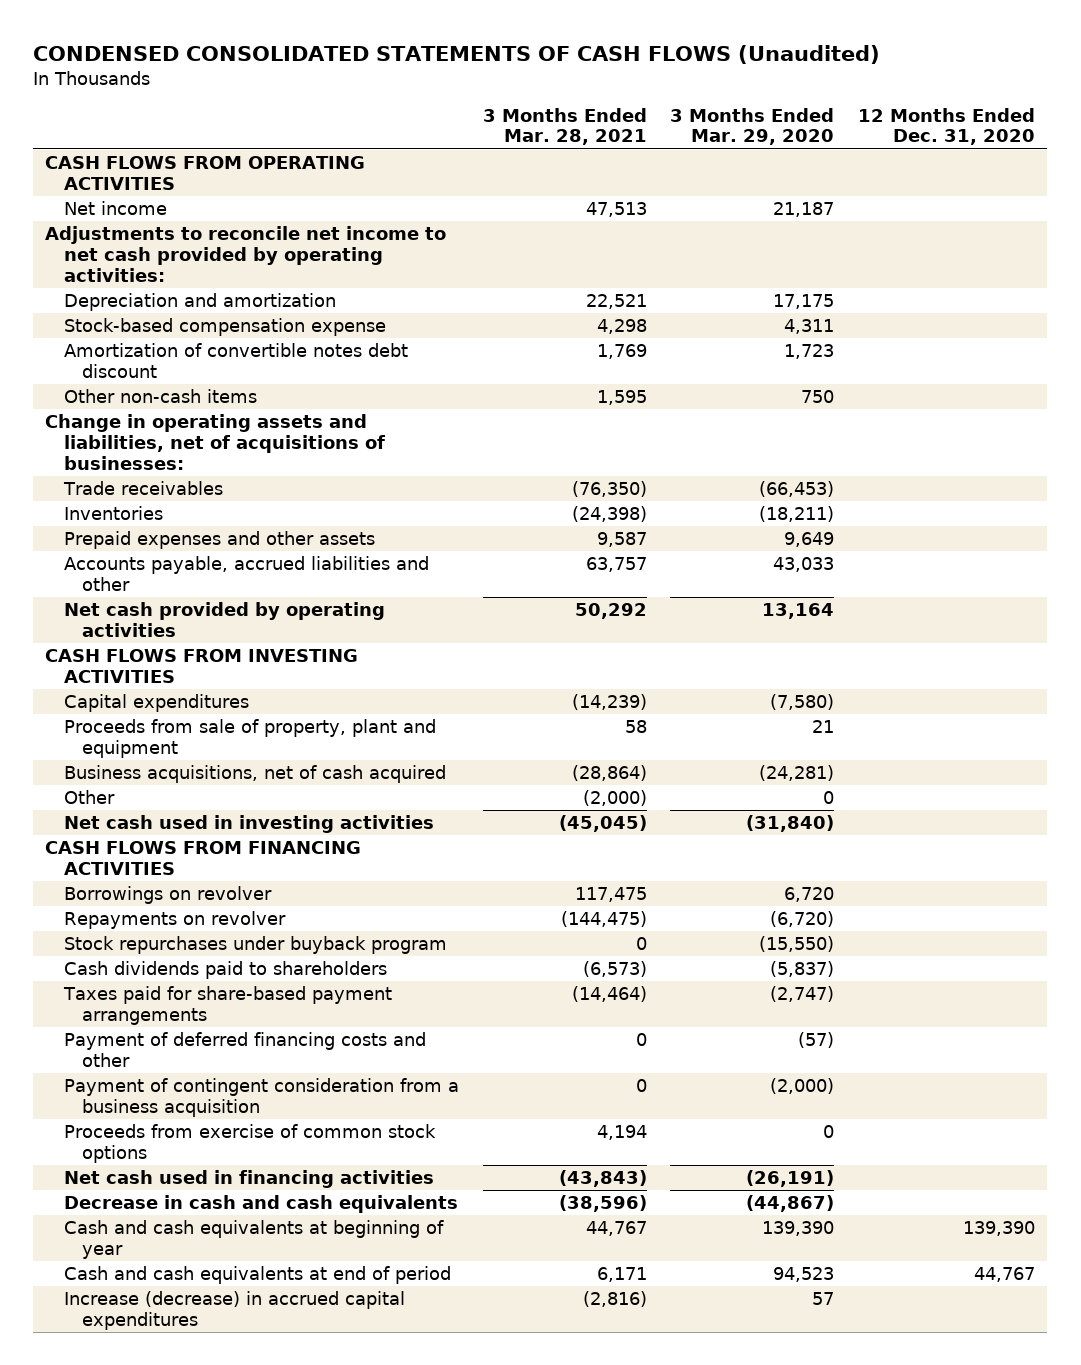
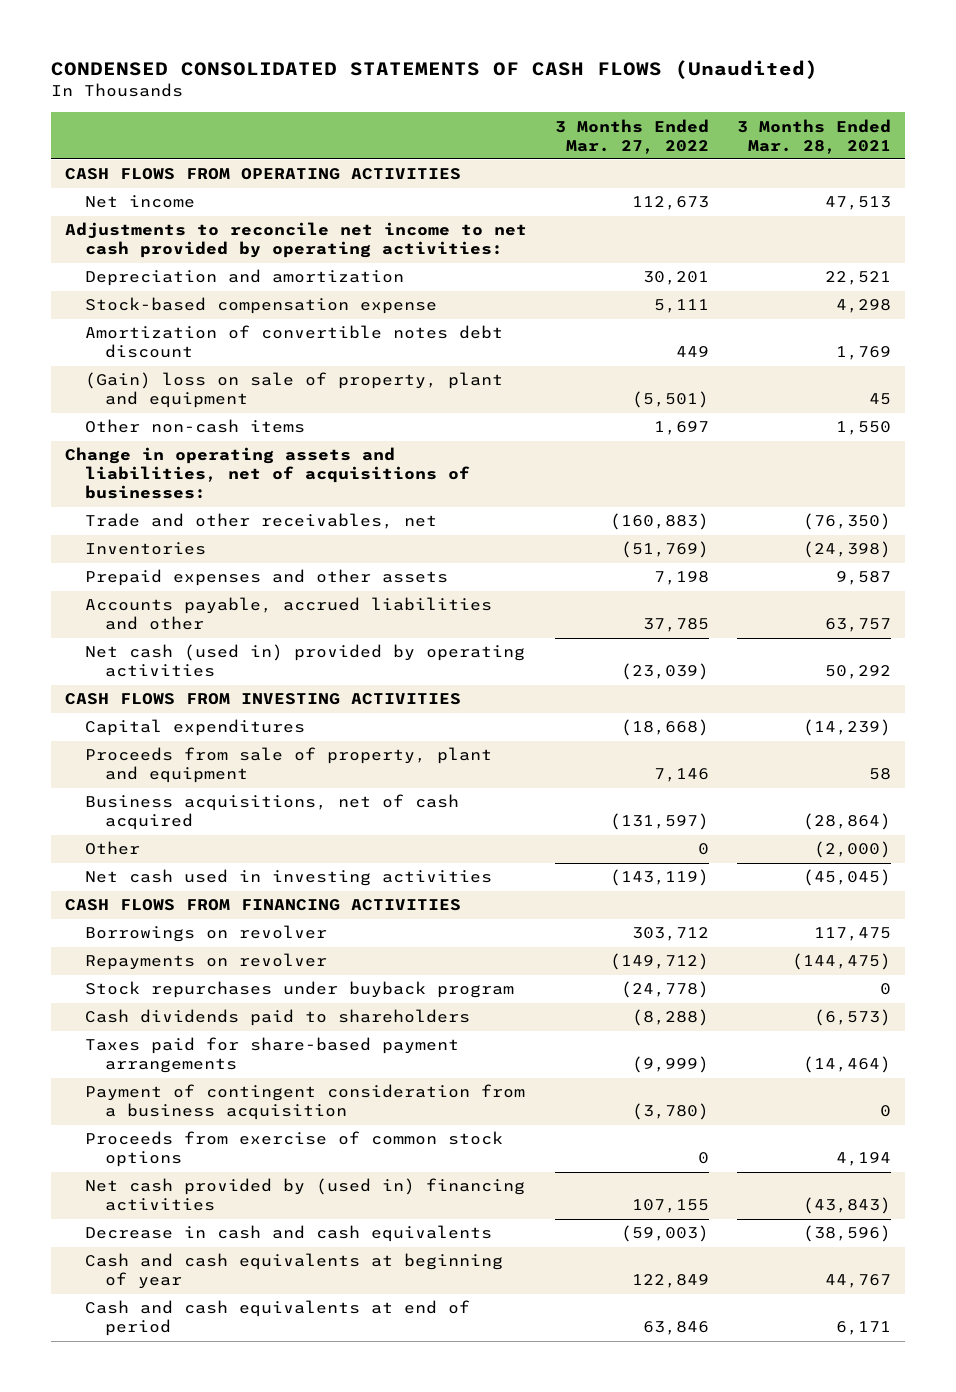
[670,107,835,146] 3 Months Ended Mar. 29, 2020 -> none
[858,107,1036,146] 12 Months Ended Dec. 31, 2020 -> none
none -> [555,118,710,154] 3 Months Ended Mar. 27, 2022
none -> [84,372,503,409] (Gain) loss on sale of property, plant and equipment
[596,390,647,406] 1,595 -> [836,421,892,436] 1,550
[62,481,223,496] Trade receivables -> [84,513,437,530] Trade and other receivables, net
[63,602,385,637] Net cash provided by operating activities -> [84,644,525,678] Net cash (used in) provided by operating activities
[63,1032,426,1067] Payment of deferred financing costs and other -> none
[63,1170,434,1189] Net cash used in financing activities -> [84,1178,525,1212] Net cash provided by (used in) financing activities
[63,1291,405,1330] Increase (decrease) in accrued capital expenditures -> none

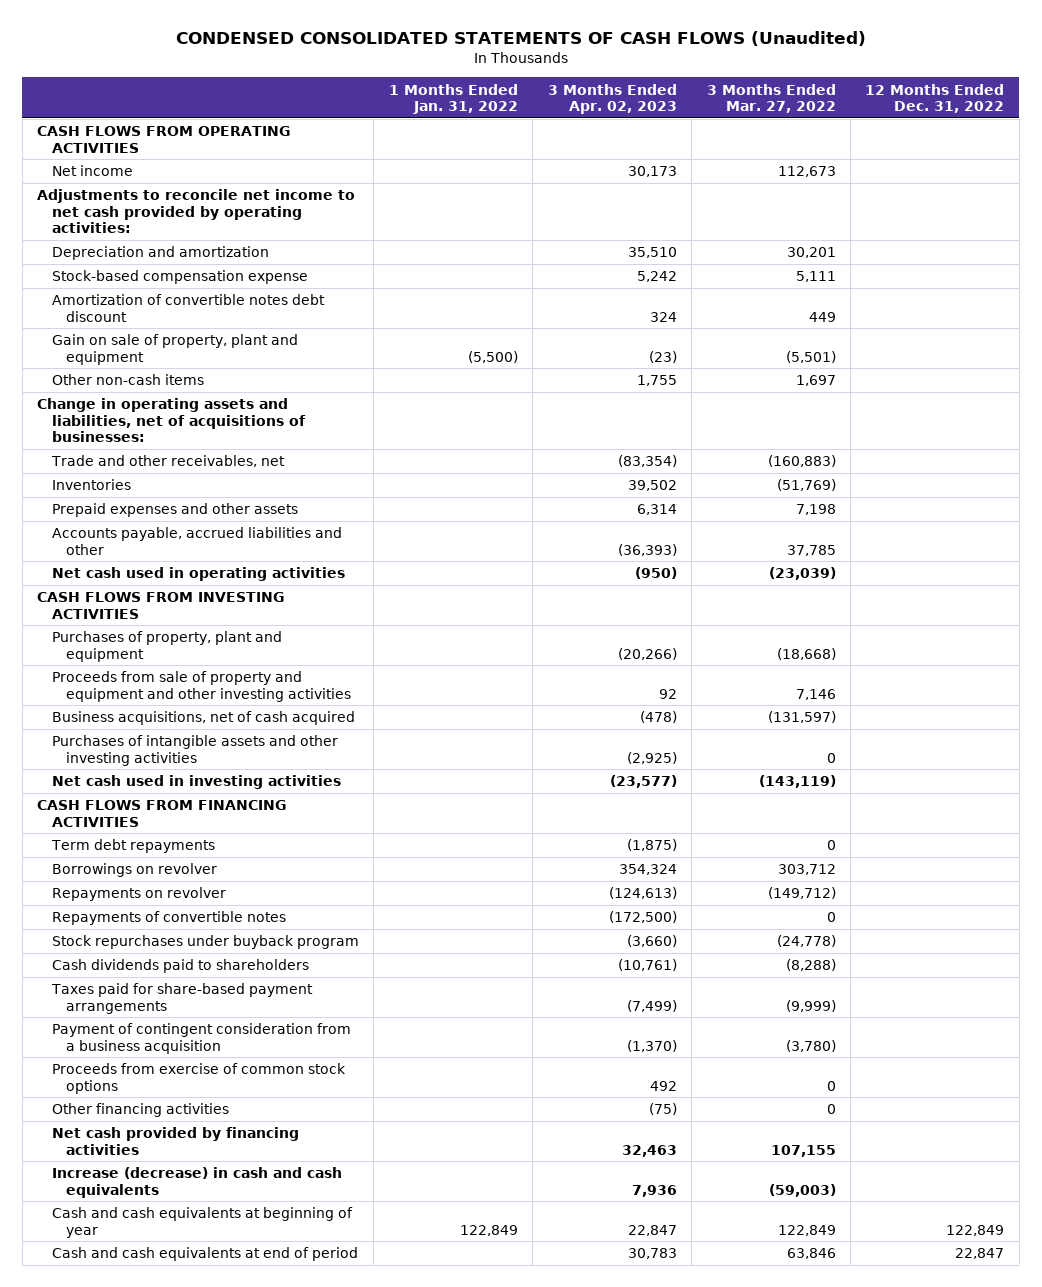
[737,118,892,154] 3 Months Ended Mar. 28, 2021 -> none
none -> [388,83,518,115] 1 Months Ended Jan. 31, 2022
none -> [547,83,677,115] 3 Months Ended Apr. 02, 2023
none -> [865,83,1005,114] 12 Months Ended Dec. 31, 2022
[84,372,503,409] (Gain) loss on sale of property, plant and equipment -> [51,334,298,365] Gain on sale of property, plant and equipment
[84,644,525,678] Net cash (used in) provided by operating activities -> [51,567,345,582] Net cash used in operating activities
[84,719,305,737] Capital expenditures -> [51,631,282,662] Purchases of property, plant and equipment
[84,747,492,784] Proceeds from sale of property, plant and equipment -> [51,671,352,702] Proceeds from sale of property and equipment and other investing activities
[84,841,140,856] Other -> [51,735,338,766] Purchases of intangible assets and other investing activities
none -> [50,839,215,854] Term debt repayments
none -> [51,911,286,926] Repayments of convertible notes
none -> [51,1103,229,1118] Other financing activities
[84,1178,525,1212] Net cash provided by (used in) financing activities -> [51,1127,299,1155] Net cash provided by financing activities
[84,1225,492,1243] Decrease in cash and cash equivalents -> [51,1167,342,1198] Increase (decrease) in cash and cash equivalents

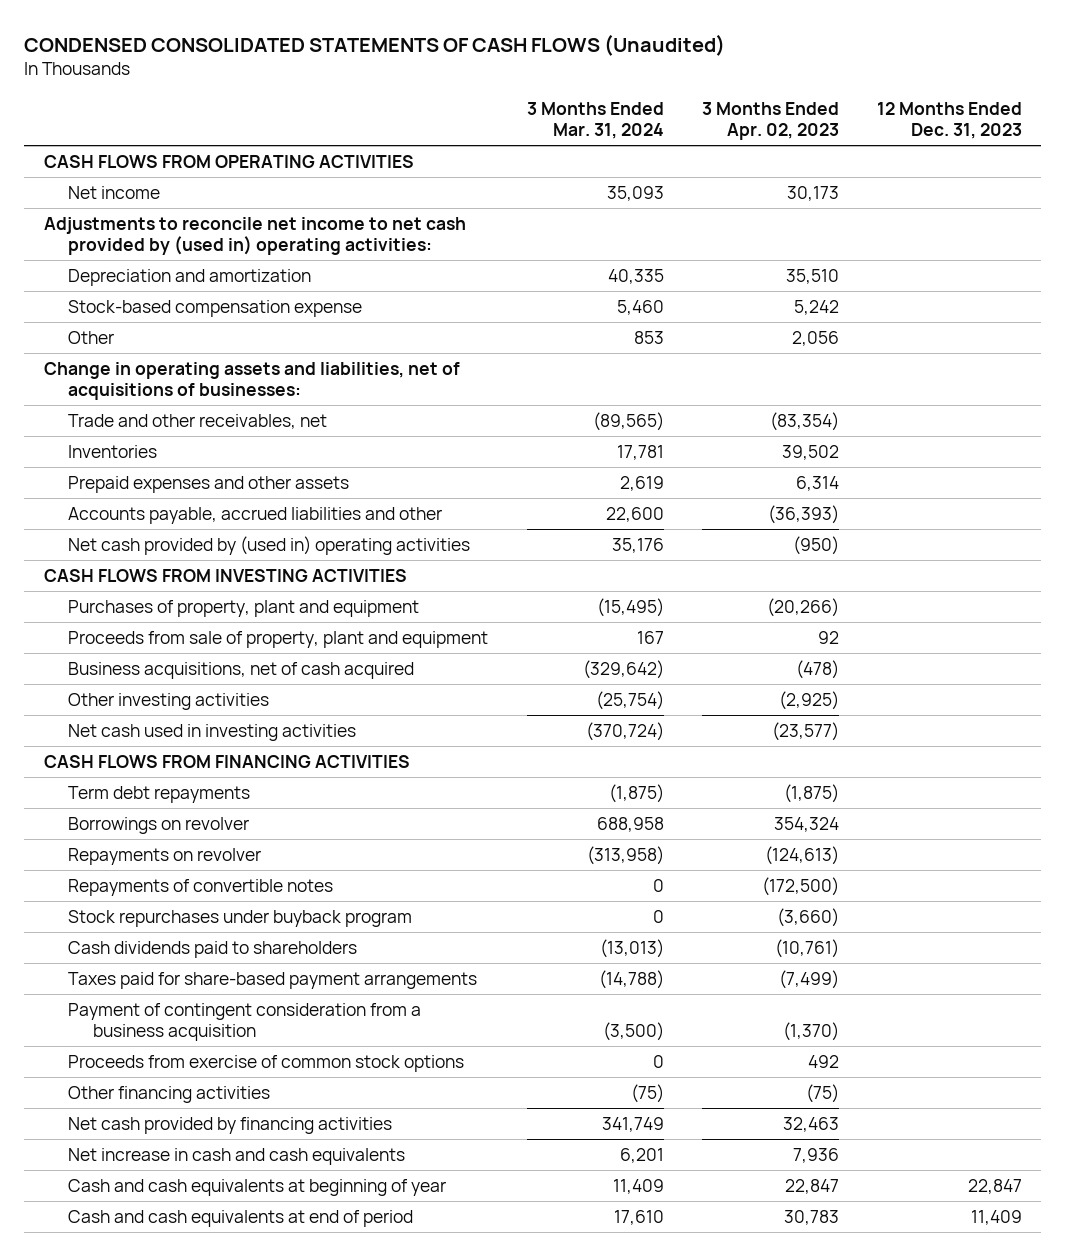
[388,83,518,115] 1 Months Ended Jan. 31, 2022 -> none
[706,83,836,114] 3 Months Ended Mar. 27, 2022 -> none
[865,83,1005,114] 12 Months Ended Dec. 31, 2022 -> none
none -> [526,101,664,140] 3 Months Ended Mar. 31, 2024
none -> [877,101,1023,140] 12 Months Ended Dec. 31, 2023
[37,189,356,234] Adjustments to reconcile net income to net cash provided by operating activities: -> [43,216,466,256] Adjustments to reconcile net income to net cash provided by (used in) operating activities:
[51,294,325,322] Amortization of convertible notes debt discount -> none
[51,334,298,365] Gain on sale of property, plant and equipment -> none
[51,374,204,386] Other non-cash items -> [68,330,115,344] Other
[636,375,677,387] 1,755 -> [791,330,839,346] 2,056
[51,567,345,582] Net cash used in operating activities -> [68,535,471,555] Net cash provided by (used in) operating activities
[51,671,352,702] Proceeds from sale of property and equipment and other investing activities -> [68,630,489,648] Proceeds from sale of property, plant and equipment
[51,735,338,766] Purchases of intangible assets and other investing activities -> [68,692,270,710] Other investing activities
[51,1167,342,1198] Increase (decrease) in cash and cash equivalents -> [68,1147,406,1165] Net increase in cash and cash equivalents

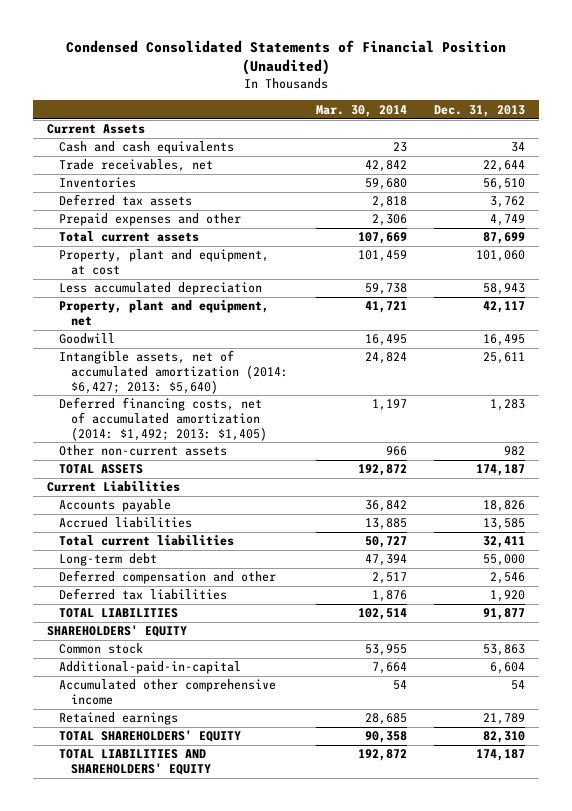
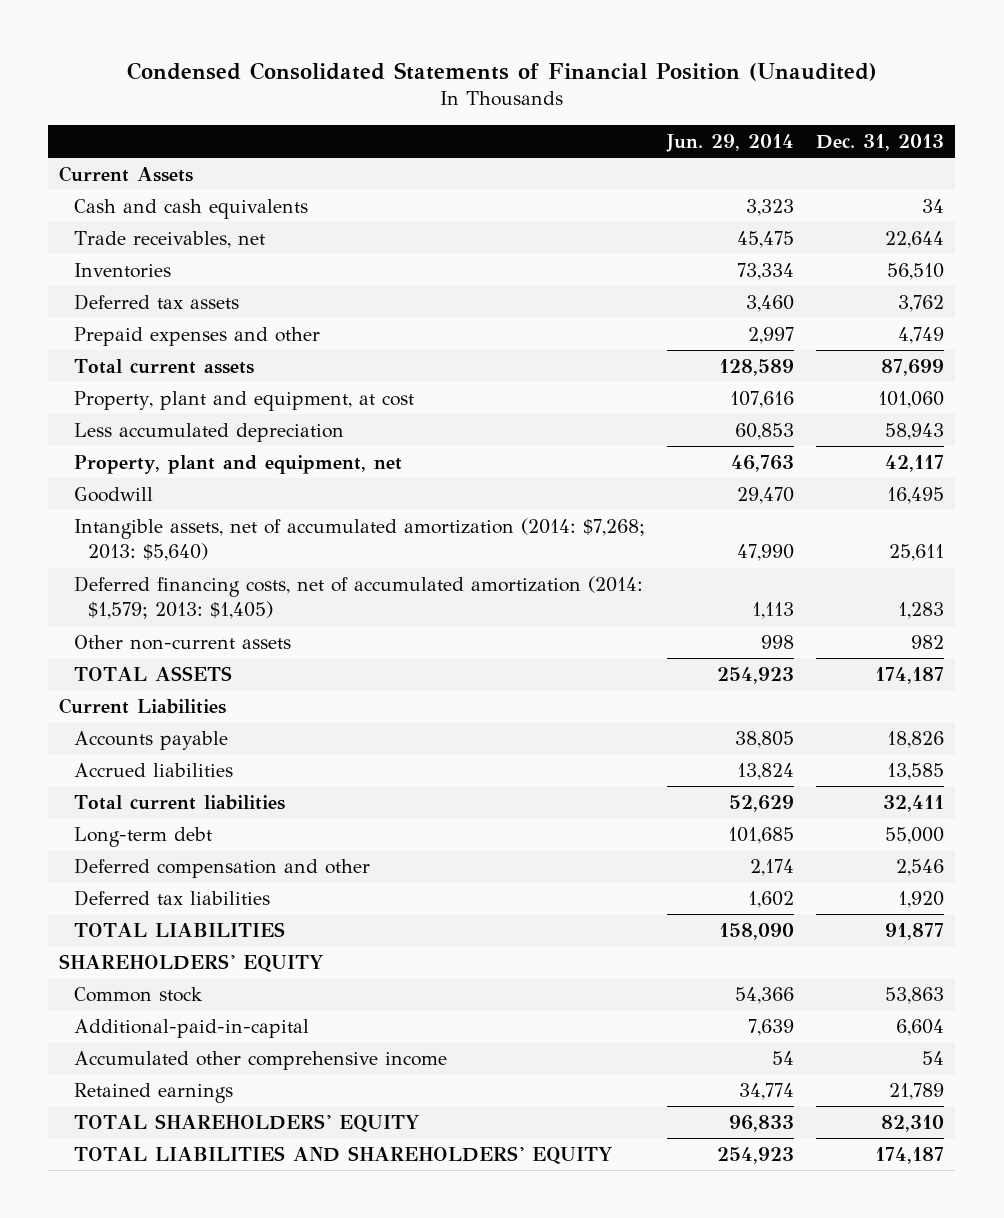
[315,104,407,117] Mar. 30, 2014 -> none
none -> [665,133,794,152] Jun. 29, 2014
[59,350,289,394] Intangible assets, net of accumulated amortization (2014: $6,427; 2013: $5,640) -> [73,518,645,562] Intangible assets, net of accumulated amortization (2014: $7,268; 2013: $5,640)
[59,397,268,441] Deferred financing costs, net of accumulated amortization (2014: $1,492; 2013: $1,405) -> [73,576,643,620] Deferred financing costs, net of accumulated amortization (2014: $1,579; 2013: $1,405)

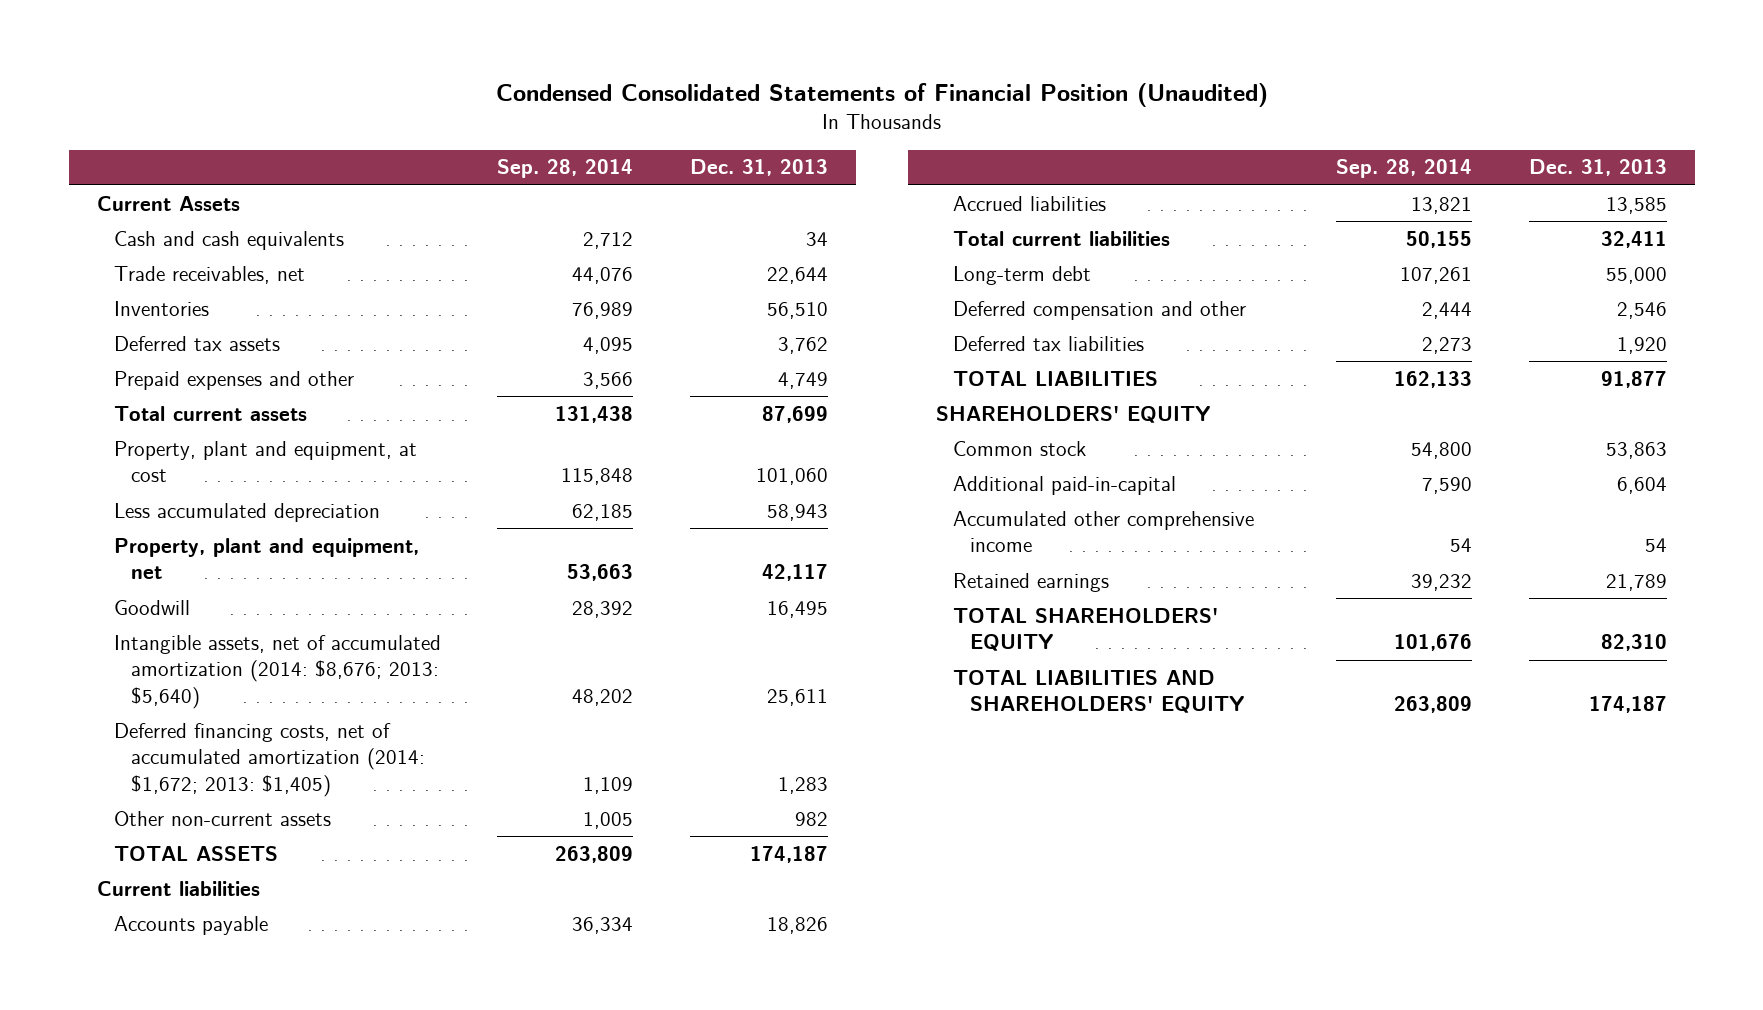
[665,133,794,152] Jun. 29, 2014 -> none
none -> [497,159,634,179] Sep. 28, 2014
[73,518,645,562] Intangible assets, net of accumulated amortization (2014: $7,268; 2013: $5,640) -> [113,634,441,710] Intangible assets, net of accumulated amortization (2014: $8,676; 2013: $5,640)
[73,576,643,620] Deferred financing costs, net of accumulated amortization (2014: $1,579; 2013: $1,405) -> [113,722,426,798] Deferred financing costs, net of accumulated amortization (2014: $1,672; 2013: $1,405)
[59,698,227,715] Current Liabilities -> [96,880,260,896] Current liabilities
[73,1019,309,1039] Additional-paid-in-capital -> [952,475,1176,495] Additional paid-in-capital

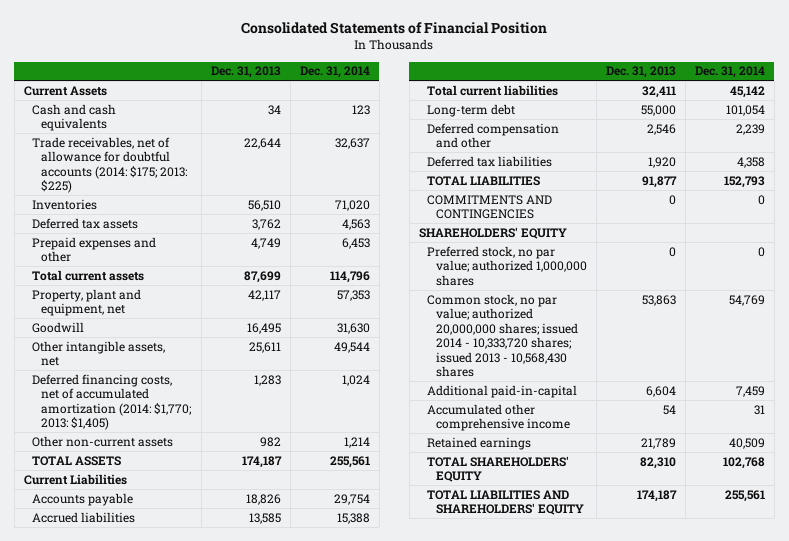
[495,82,1268,107] Condensed Consolidated Statements of Financial Position (Unaudited) -> [241,22,548,35] Consolidated Statements of Financial Position
[497,159,634,179] Sep. 28, 2014 -> none
none -> [299,66,370,79] Dec. 31, 2014
[113,265,305,284] Trade receivables, net -> [32,136,187,194] Trade receivables, net of allowance for doubtful accounts (2014: $175; 2013: $225)
[113,440,417,483] Property, plant and equipment, at cost -> none
[113,502,380,522] Less accumulated depreciation -> none
[113,634,441,710] Intangible assets, net of accumulated amortization (2014: $8,676; 2013: $5,640) -> [32,340,166,367] Other intangible assets, net
[113,722,426,798] Deferred financing costs, net of accumulated amortization (2014: $1,672; 2013: $1,405) -> [32,373,192,431] Deferred financing costs, net of accumulated amortization (2014: $1,770; 2013: $1,405)
[96,880,260,896] Current liabilities -> [23,473,127,485] Current Liabilities
none -> [427,194,553,220] COMMITMENTS AND CONTINGENCIES
none -> [427,245,587,286] Preferred stock, no par value; authorized 1,000,000 shares
[952,440,1086,456] Common stock -> [427,293,578,378] Common stock, no par value; authorized 20,000,000 shares; issued 2014 - 10,333,720 shares; issued 2013 - 10,568,430 shares

